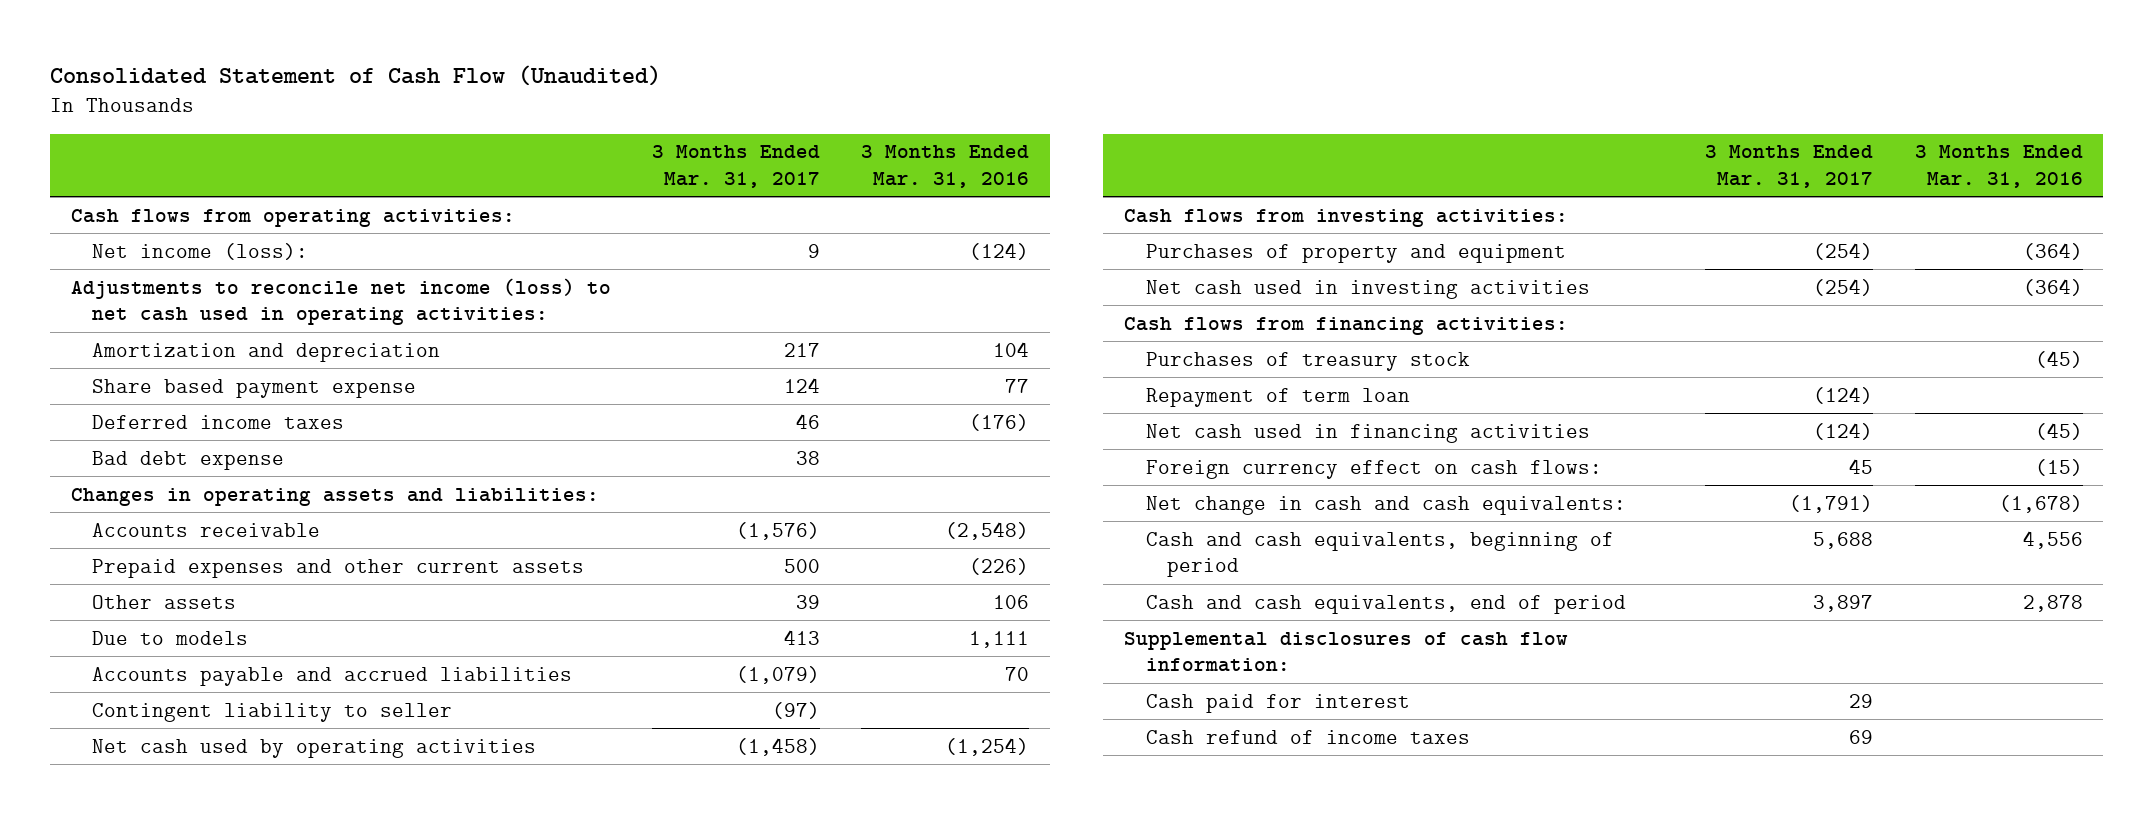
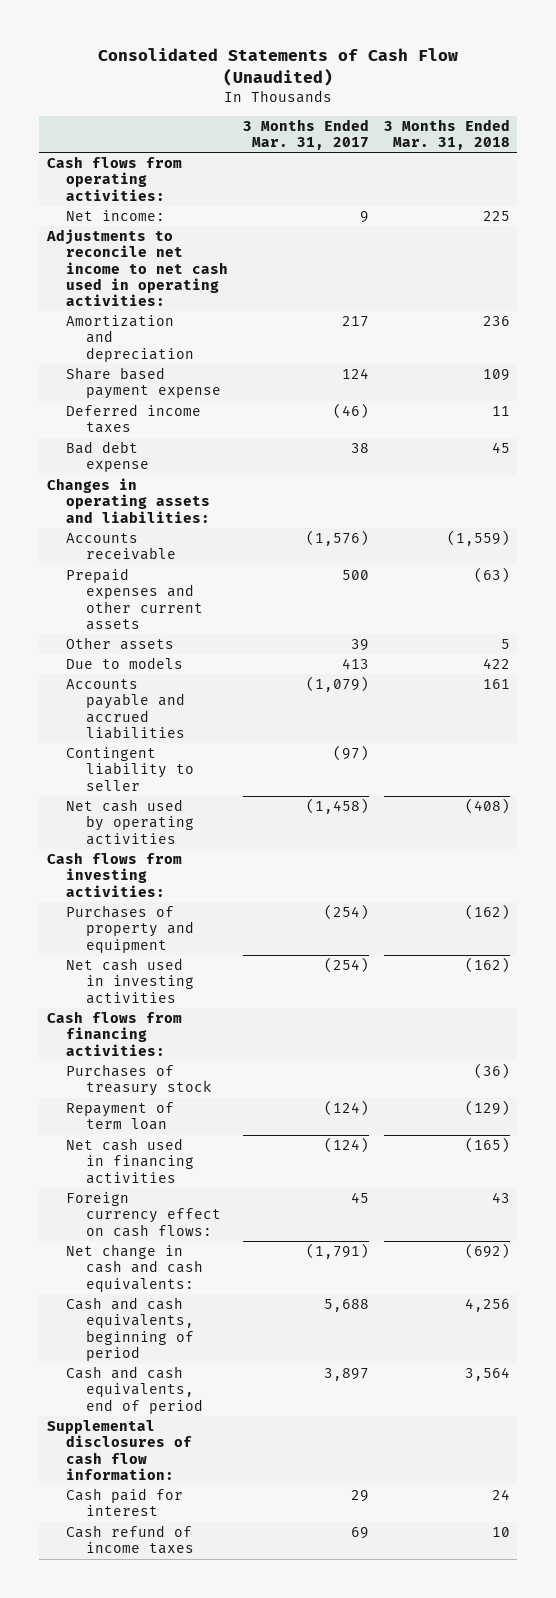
[49,65,661,87] Consolidated Statement of Cash Flow (Unaudited) -> [98,48,459,86] Consolidated Statements of Cash Flow (Unaudited)
[861,145,1030,188] 3 Months Ended Mar. 31, 2016 -> none
none -> [383,118,510,151] 3 Months Ended Mar. 31, 2018
[92,242,309,260] Net income (loss): -> [66,210,166,222] Net income:
[70,277,611,326] Adjustments to reconcile net income (loss) to net cash used in operating activities: -> [45,229,229,306] Adjustments to reconcile net income to net cash used in operating activities:
[795,413,820,429] 46 -> [332,403,369,420] (46)

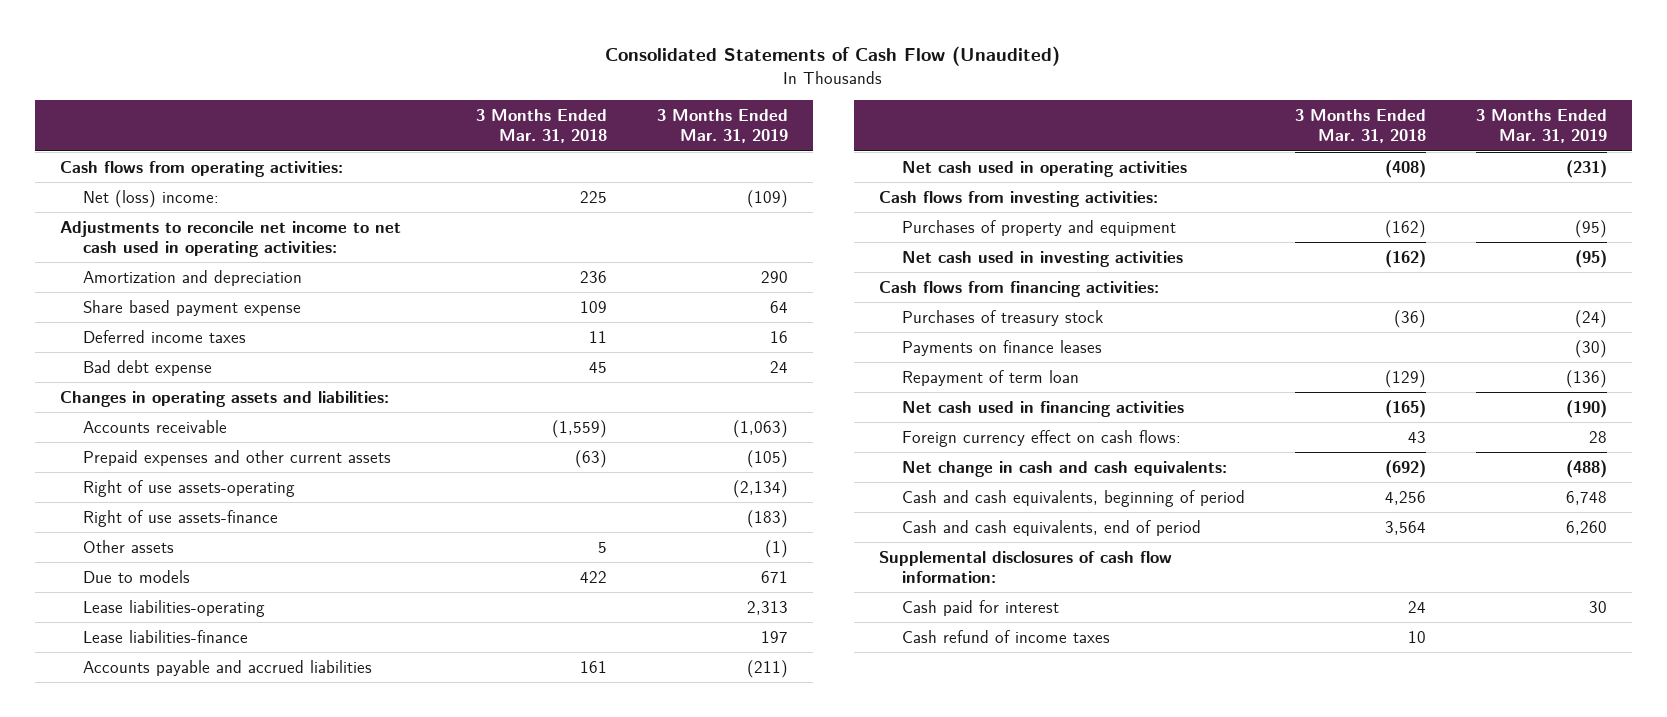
[242,118,369,151] 3 Months Ended Mar. 31, 2017 -> none
none -> [656,109,788,144] 3 Months Ended Mar. 31, 2019
[66,210,166,222] Net income: -> [83,190,220,209] Net (loss) income:
none -> [83,480,296,498] Right of use assets-operating
none -> [83,510,279,528] Right of use assets-finance
none -> [83,600,266,618] Lease liabilities-operating
none -> [83,630,249,644] Lease liabilities-finance
[66,747,194,791] Contingent liability to seller -> none
[66,799,194,845] Net cash used by operating activities -> [902,161,1188,178] Net cash used in operating activities
none -> [902,340,1103,357] Payments on finance leases

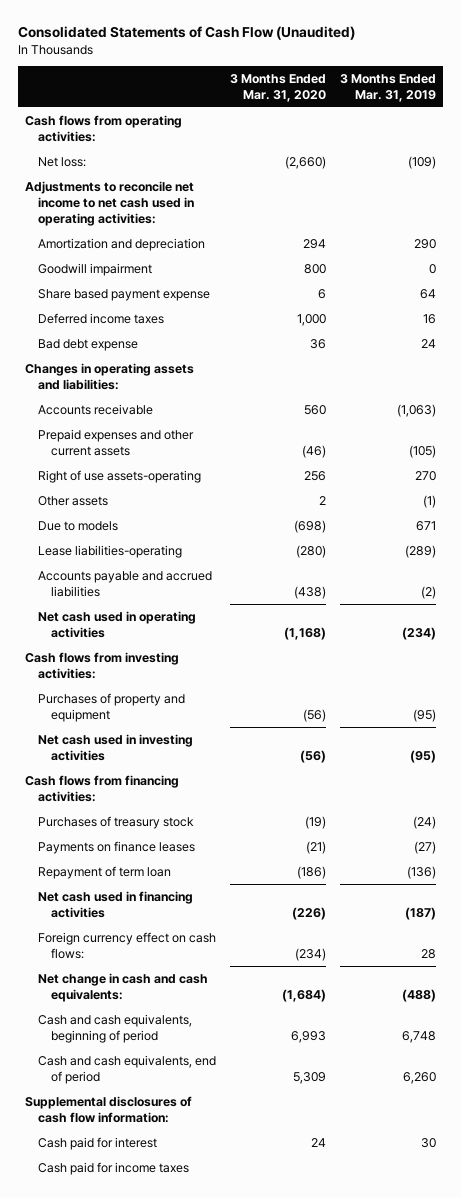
[476,109,608,144] 3 Months Ended Mar. 31, 2018 -> none
none -> [229,73,326,102] 3 Months Ended Mar. 31, 2020
[83,190,220,209] Net (loss) income: -> [37,156,86,167] Net loss:
none -> [37,262,152,276] Goodwill impairment
[83,510,279,528] Right of use assets-finance -> none
[732,480,788,499] (2,134) -> [415,470,437,481] 270
[83,630,249,644] Lease liabilities-finance -> none
[746,601,788,616] 2,313 -> [405,544,437,558] (289)
[746,660,788,679] (211) -> [421,585,437,599] (2)
[1565,160,1607,179] (231) -> [402,626,437,640] (234)
[1574,340,1607,359] (30) -> [414,840,437,854] (27)
[1565,400,1607,419] (190) -> [405,906,437,920] (187)
[902,630,1111,644] Cash refund of income taxes -> none
none -> [37,1161,189,1175] Cash paid for income taxes

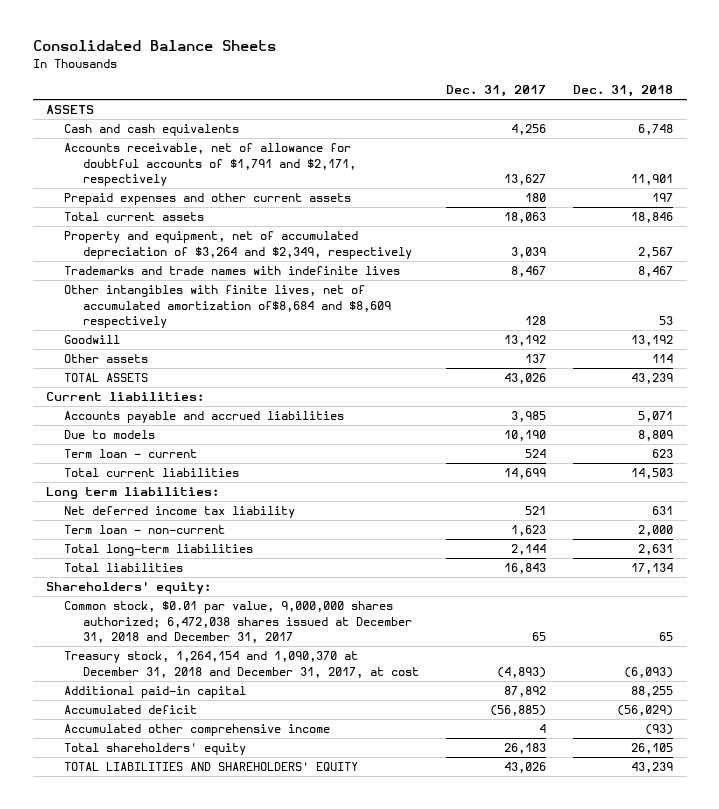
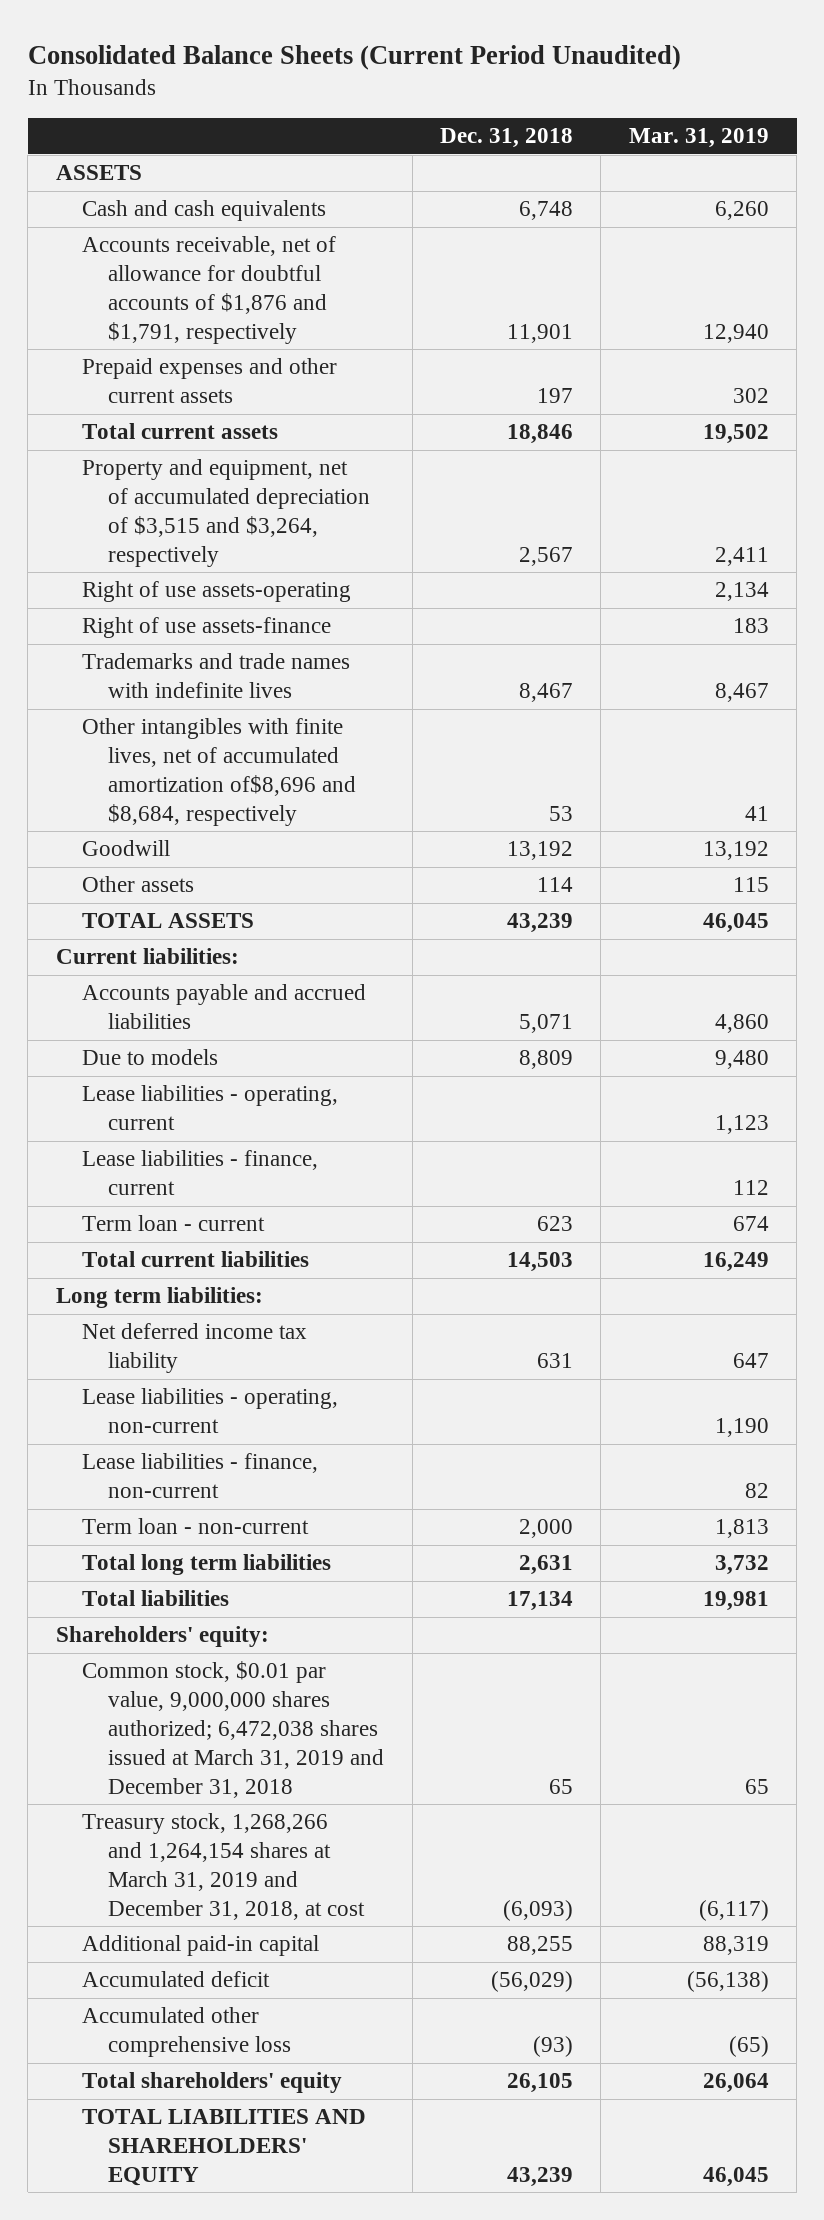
[32,40,276,52] Consolidated Balance Sheets -> [27,44,681,70] Consolidated Balance Sheets (Current Period Unaudited)
[445,85,546,98] Dec. 31, 2017 -> none
none -> [628,128,769,149] Mar. 31, 2019
[64,143,356,187] Accounts receivable, net of allowance for doubtful accounts of $1,791 and $2,171, respectively -> [81,236,336,344] Accounts receivable, net of allowance for doubtful accounts of $1,876 and $1,791, respectively
[64,231,412,259] Property and equipment, net of accumulated depreciation of $3,264 and $2,349, respectively -> [81,459,371,567] Property and equipment, net of accumulated depreciation of $3,515 and $3,264, respectively
none -> [81,581,351,603] Right of use assets-operating
none -> [81,617,331,639] Right of use assets-finance
[64,285,391,329] Other intangibles with finite lives, net of accumulated amortization of$8,684 and $8,609 respectively -> [81,718,357,826] Other intangibles with finite lives, net of accumulated amortization of$8,696 and $8,684, respectively
none -> [81,1085,338,1131] Lease liabilities - operating, current
none -> [81,1150,318,1196] Lease liabilities - finance, current
none -> [81,1388,338,1434] Lease liabilities - operating, non-current
none -> [81,1453,318,1499] Lease liabilities - finance, non-current
[64,544,254,557] Total long-term liabilities -> [81,1554,331,1576] Total long term liabilities
[64,601,412,644] Common stock, $0.01 par value, 9,000,000 shares authorized; 6,472,038 shares issued at December 31, 2018 and December 31, 2017 -> [81,1661,385,1798] Common stock, $0.01 par value, 9,000,000 shares authorized; 6,472,038 shares issued at March 31, 2019 and December 31, 2018
[64,651,419,678] Treasury stock, 1,264,154 and 1,090,370 at December 31, 2018 and December 31, 2017, at cost -> [81,1813,366,1920] Treasury stock, 1,268,266 and 1,264,154 shares at March 31, 2019 and December 31, 2018, at cost
[64,724,331,737] Accumulated other comprehensive income -> [81,2007,292,2058] Accumulated other comprehensive loss

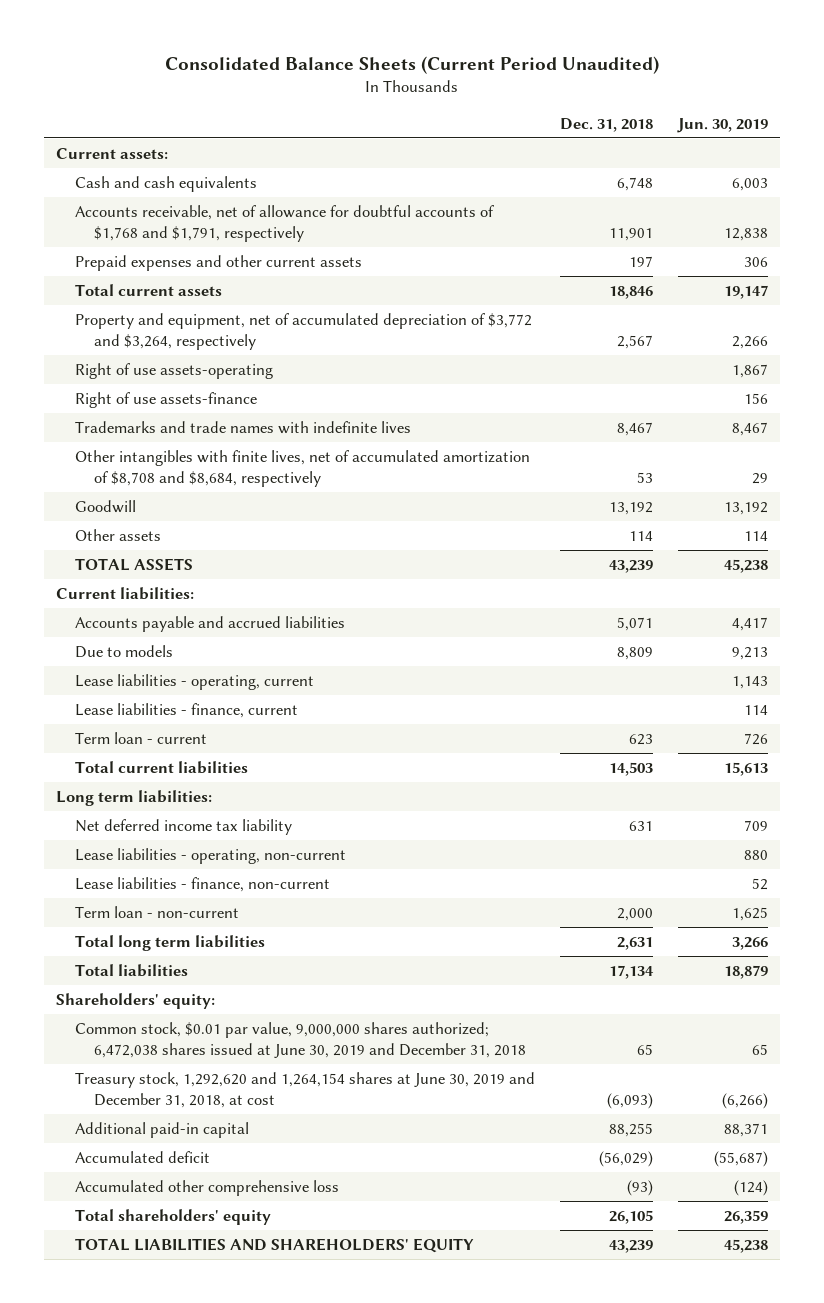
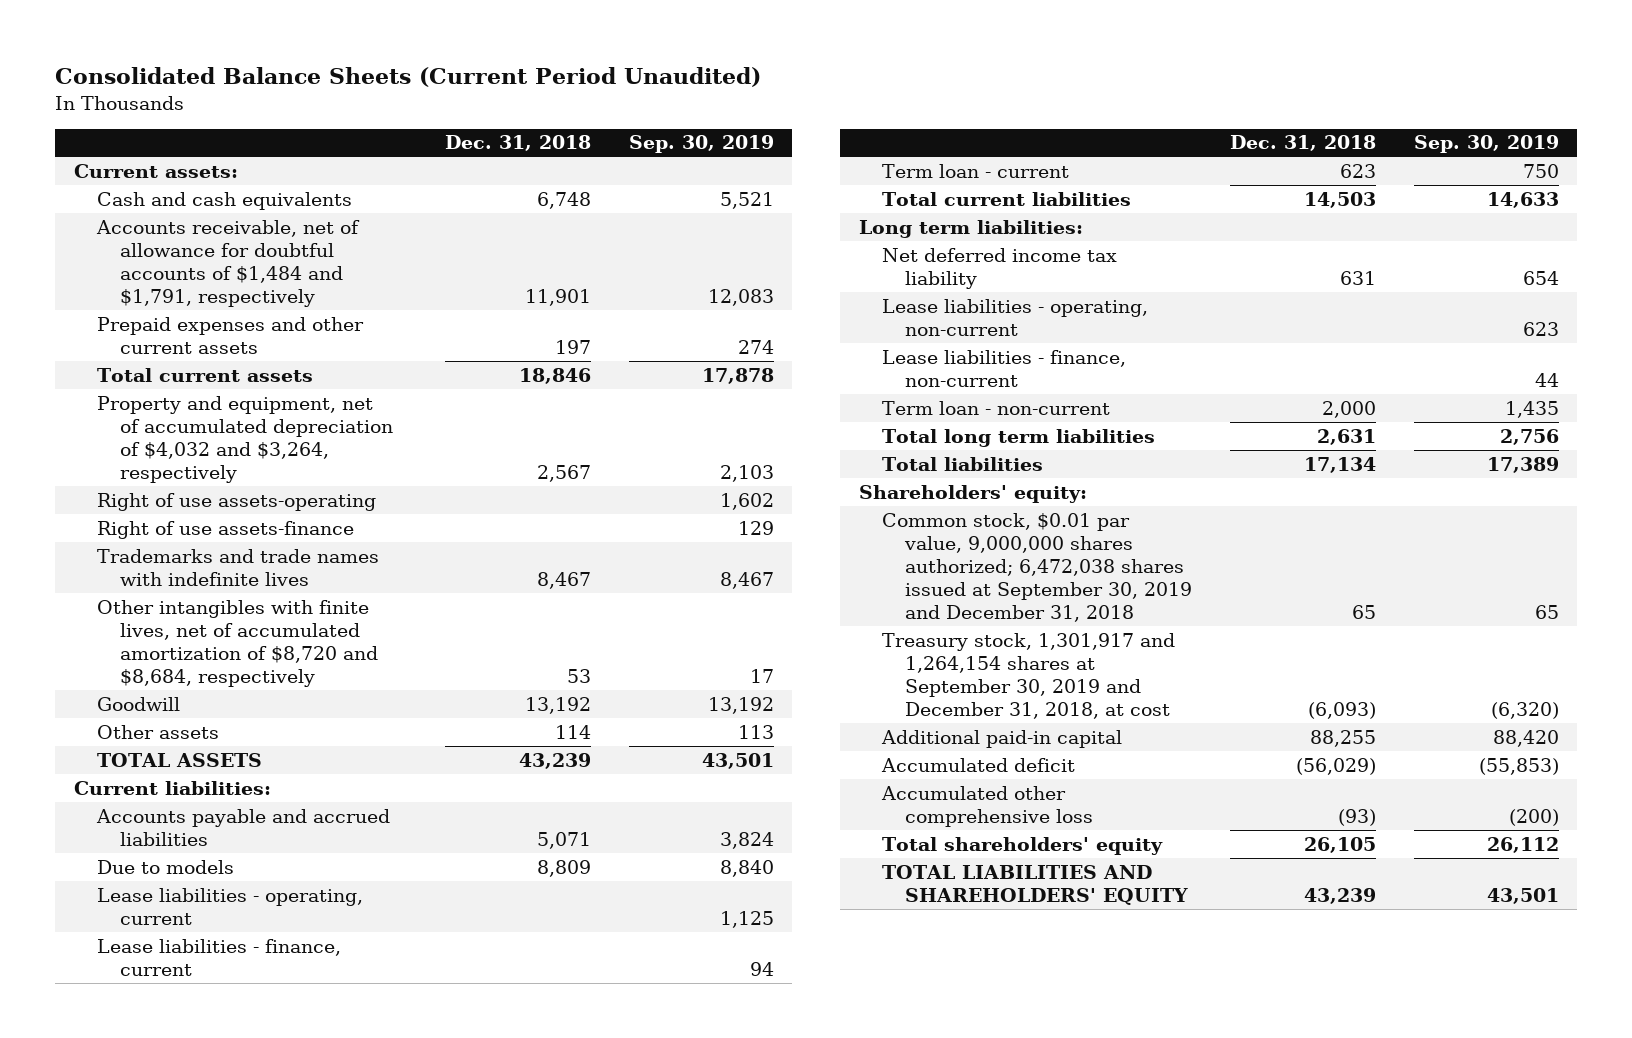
[676,117,768,133] Jun. 30, 2019 -> none
none -> [628,135,774,154] Sep. 30, 2019
[75,204,495,242] Accounts receivable, net of allowance for doubtful accounts of $1,768 and $1,791, respectively -> [95,219,360,308] Accounts receivable, net of allowance for doubtful accounts of $1,484 and $1,791, respectively
[75,312,533,350] Property and equipment, net of accumulated depreciation of $3,772 and $3,264, respectively -> [96,395,394,484] Property and equipment, net of accumulated depreciation of $4,032 and $3,264, respectively
[75,449,531,487] Other intangibles with finite lives, net of accumulated amortization of $8,708 and $8,684, respectively -> [96,599,379,688] Other intangibles with finite lives, net of accumulated amortization of $8,720 and $8,684, respectively
[75,1021,526,1058] Common stock, $0.01 par value, 9,000,000 shares authorized; 6,472,038 shares issued at June 30, 2019 and December 31, 2018 -> [881,512,1193,623] Common stock, $0.01 par value, 9,000,000 shares authorized; 6,472,038 shares issued at September 30, 2019 and December 31, 2018
[75,1071,536,1108] Treasury stock, 1,292,620 and 1,264,154 shares at June 30, 2019 and December 31, 2018, at cost -> [881,632,1175,720] Treasury stock, 1,301,917 and 1,264,154 shares at September 30, 2019 and December 31, 2018, at cost

